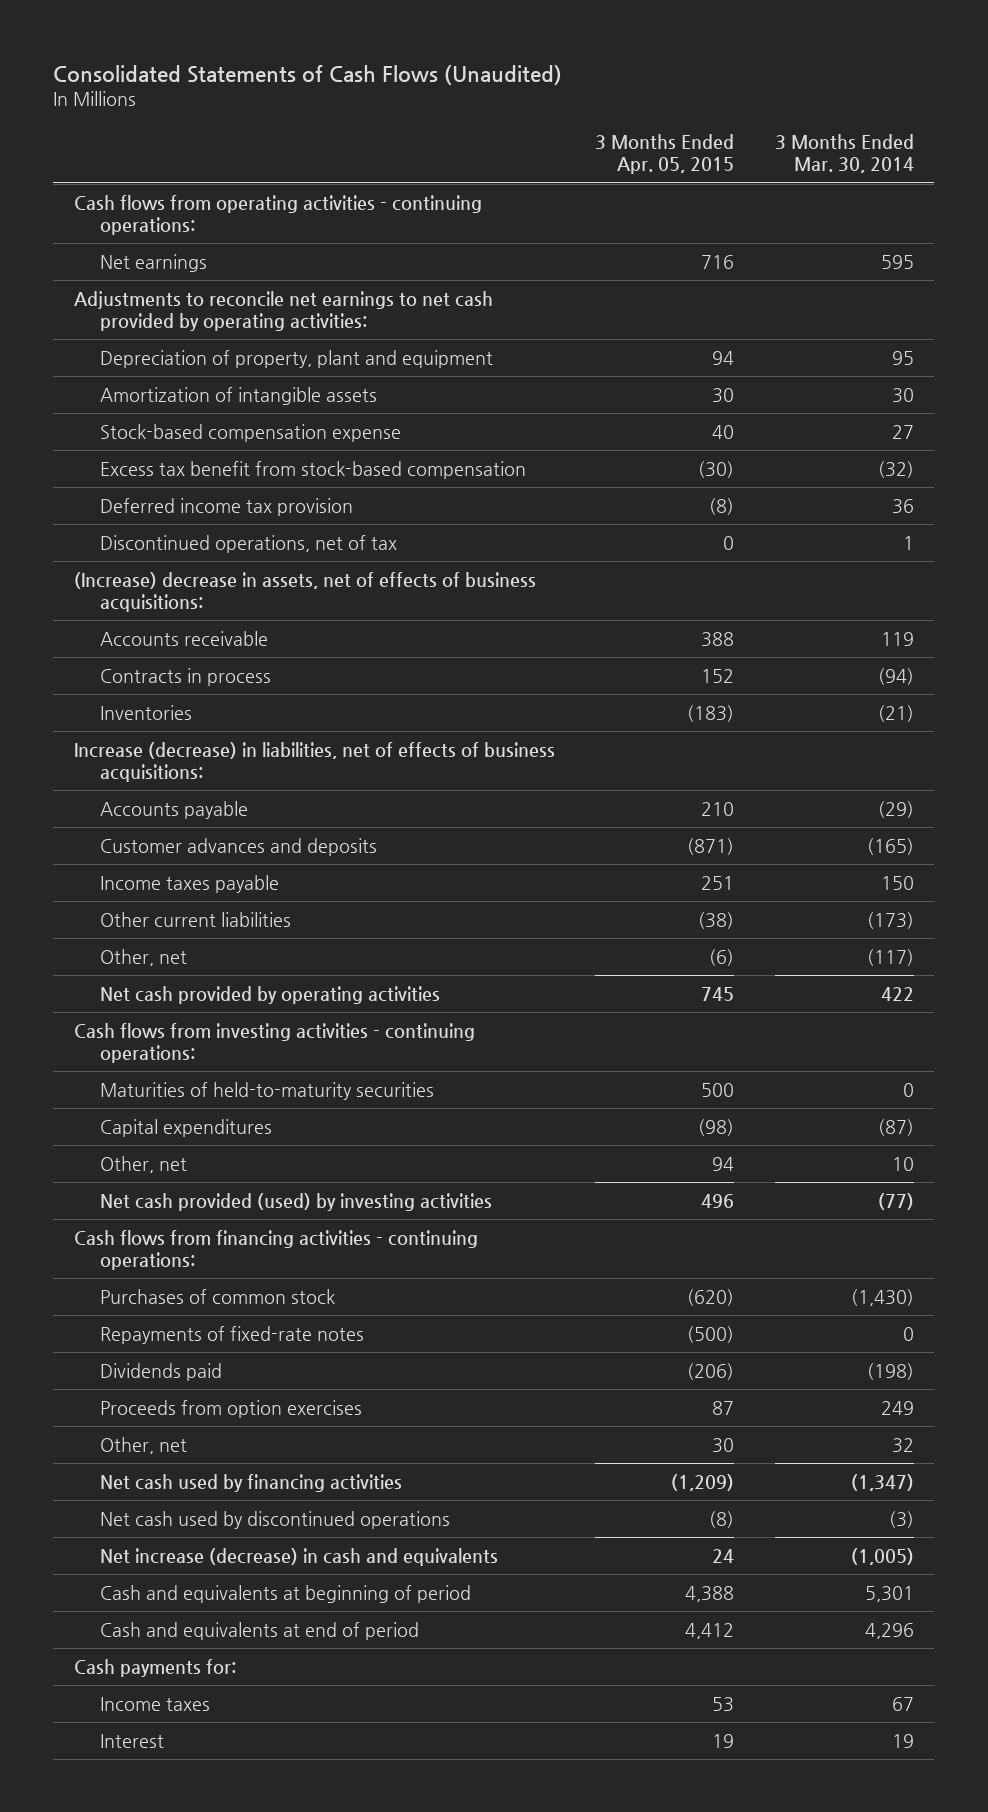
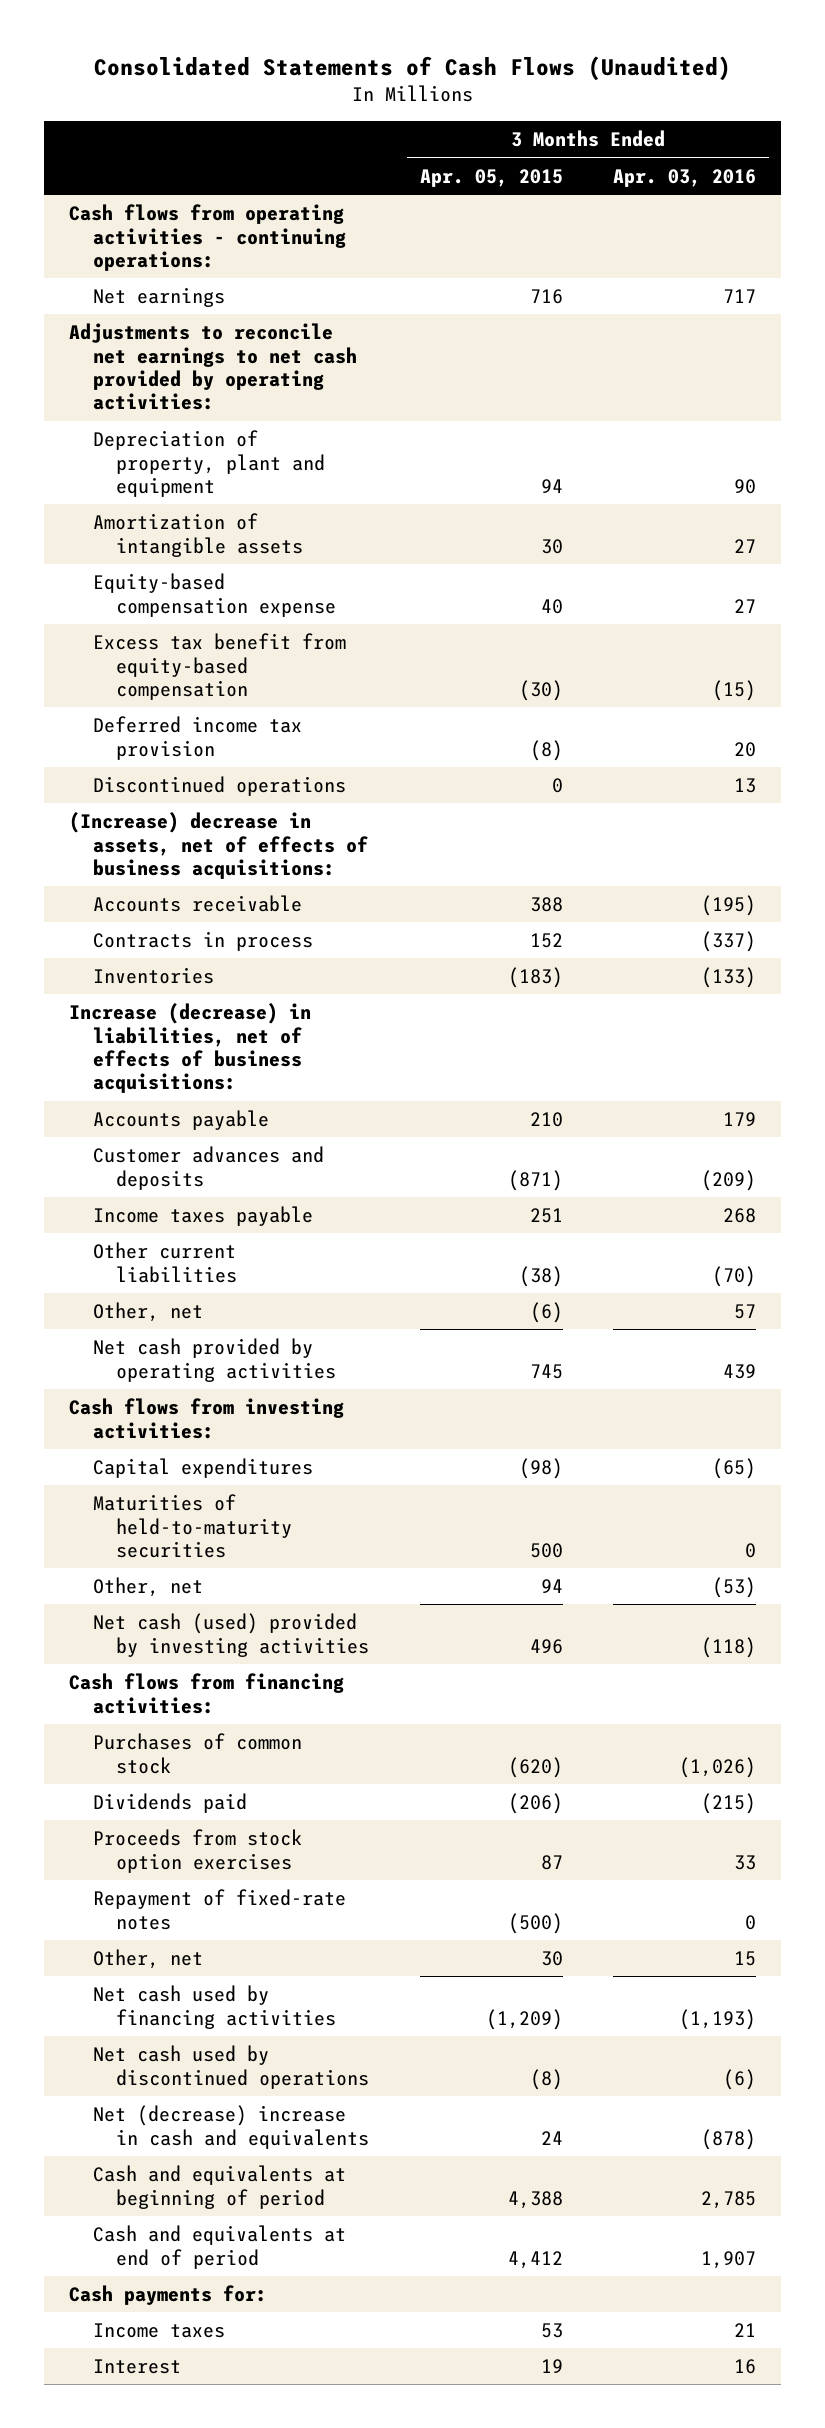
[775,133,915,174] 3 Months Ended Mar. 30, 2014 -> none
none -> [613,168,757,187] Apr. 03, 2016
[100,423,402,442] Stock-based compensation expense -> [92,573,337,617] Equity-based compensation expense
[100,460,527,479] Excess tax benefit from stock-based compensation -> [92,633,346,700] Excess tax benefit from equity-based compensation
[100,534,398,553] Discontinued operations, net of tax -> [92,776,346,797] Discontinued operations
[73,1022,475,1064] Cash flows from investing activities - continuing operations: -> [69,1398,345,1439] Cash flows from investing activities:
[100,1081,435,1100] Maturities of held-to-maturity securities -> [92,1494,293,1558] Maturities of held-to-maturity securities
[100,1192,493,1211] Net cash provided (used) by investing activities -> [92,1613,370,1657] Net cash (used) provided by investing activities
[73,1229,478,1271] Cash flows from financing activities - continuing operations: -> [69,1673,345,1714] Cash flows from financing activities:
[100,1325,365,1344] Repayments of fixed-rate notes -> none
[100,1399,363,1418] Proceeds from option exercises -> [92,1829,302,1873] Proceeds from stock option exercises
none -> [92,1889,346,1930] Repayment of fixed-rate notes
[100,1547,499,1566] Net increase (decrease) in cash and equivalents -> [92,2105,370,2149] Net (decrease) increase in cash and equivalents

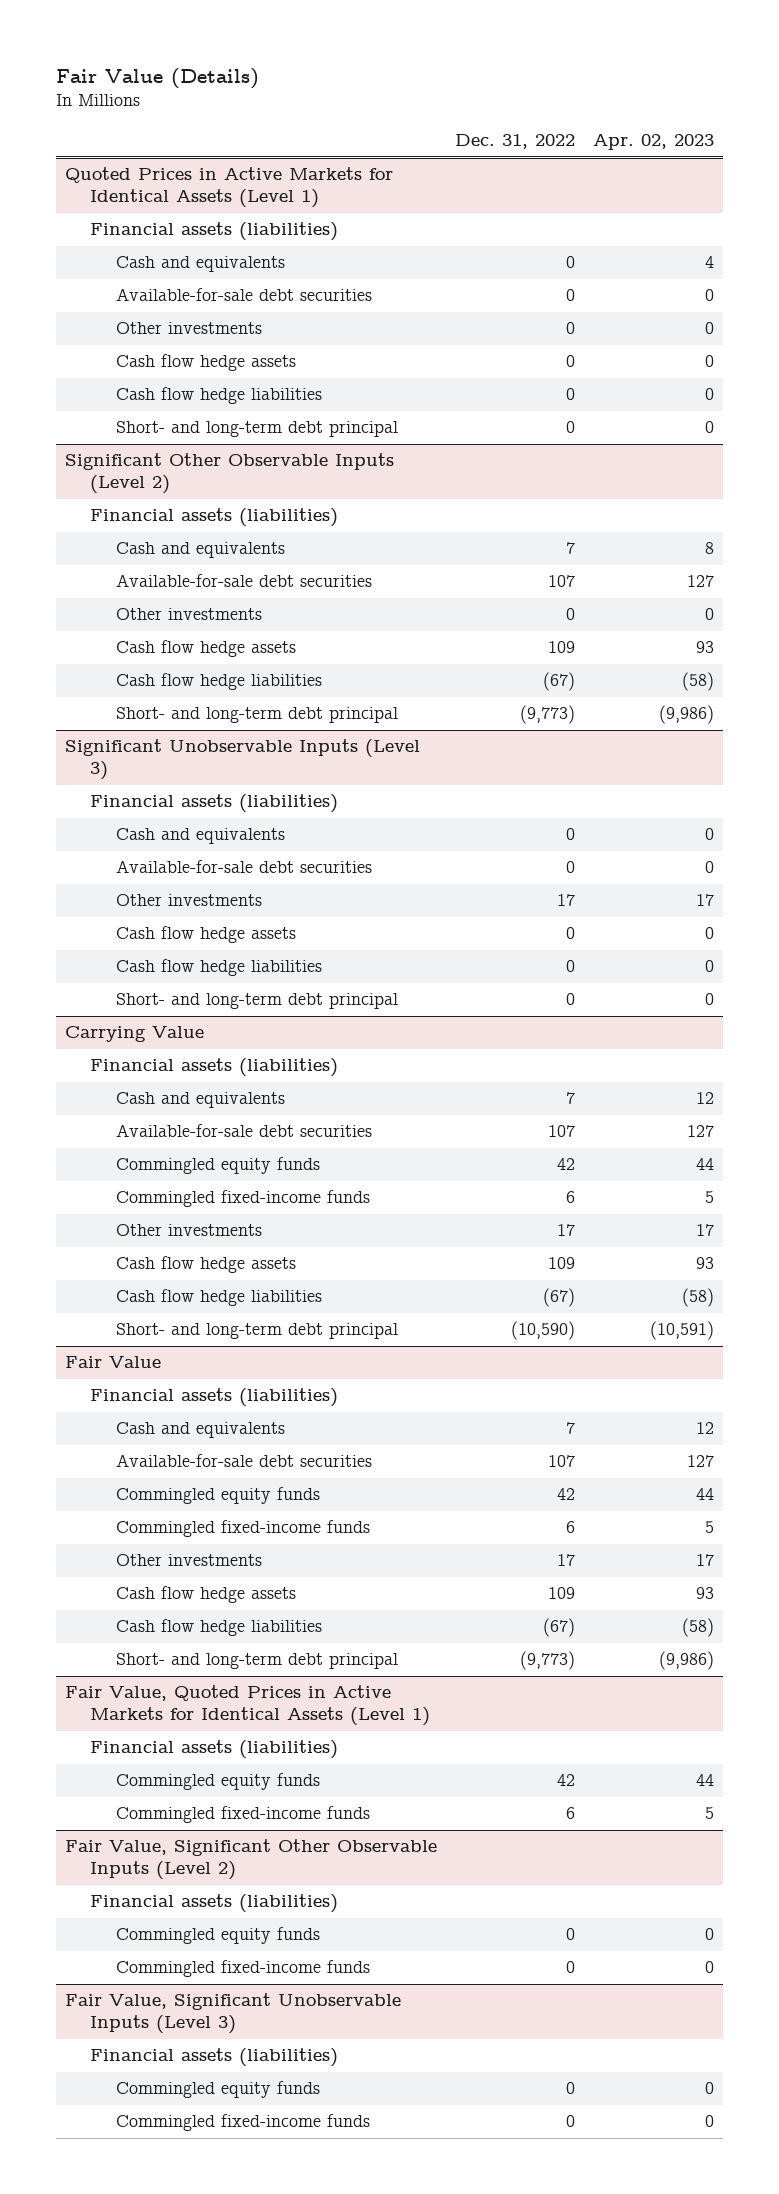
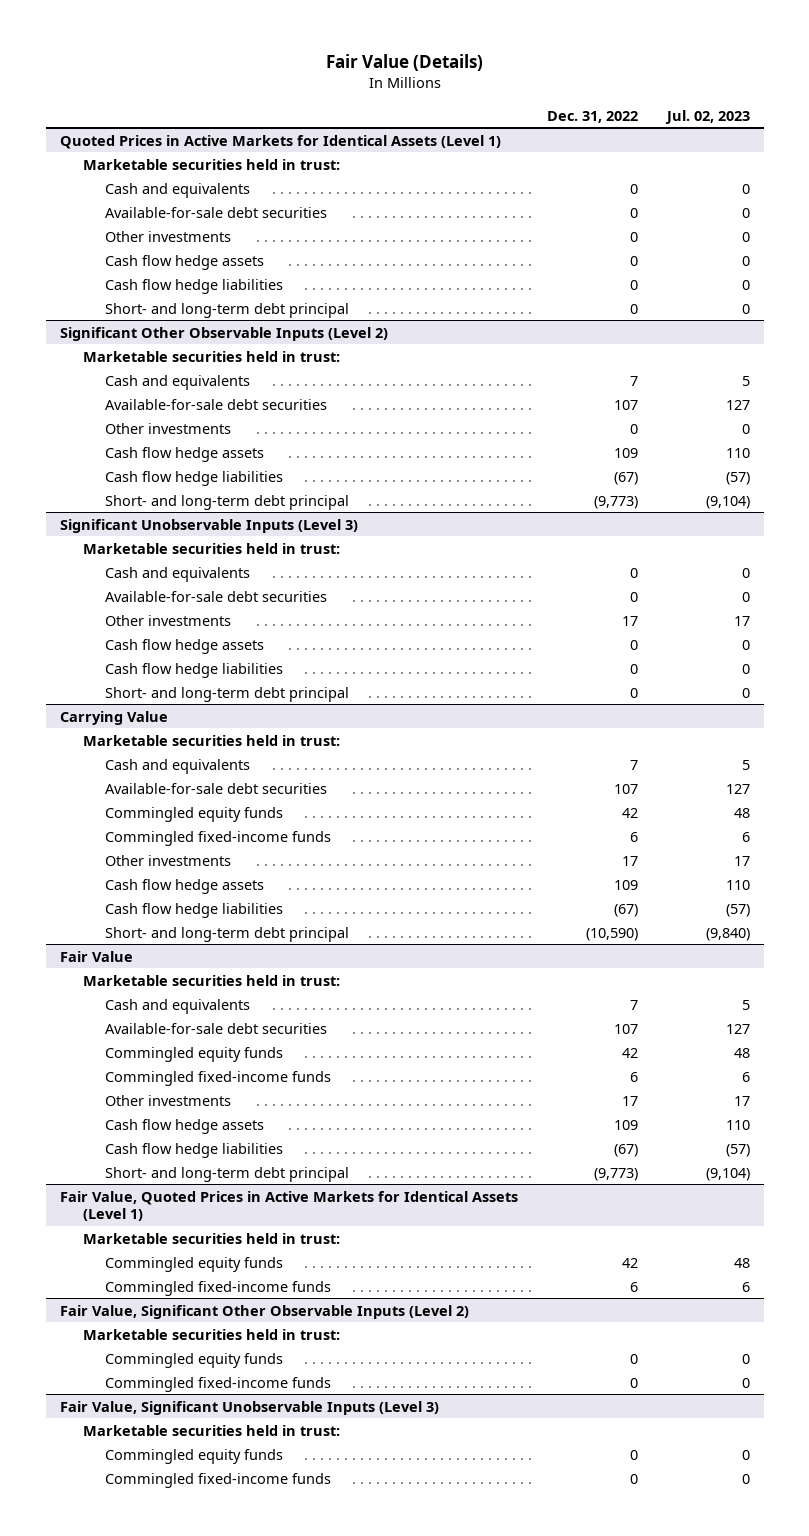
[593,134,715,151] Apr. 02, 2023 -> none
none -> [664,109,750,124] Jul. 02, 2023
[90,222,339,242] Financial assets (liabilities) -> [82,158,340,170] Marketable securities held in trust:
[90,508,339,528] Financial assets (liabilities) -> [82,350,340,362] Marketable securities held in trust:
[90,794,339,814] Financial assets (liabilities) -> [82,542,340,554] Marketable securities held in trust:
[90,1058,339,1078] Financial assets (liabilities) -> [82,734,340,746] Marketable securities held in trust:
[90,1388,339,1408] Financial assets (liabilities) -> [82,974,340,986] Marketable securities held in trust:
[90,1740,339,1760] Financial assets (liabilities) -> [82,1232,340,1244] Marketable securities held in trust:
[90,1894,339,1914] Financial assets (liabilities) -> [82,1328,340,1340] Marketable securities held in trust:
[90,2048,339,2068] Financial assets (liabilities) -> [82,1424,340,1436] Marketable securities held in trust:

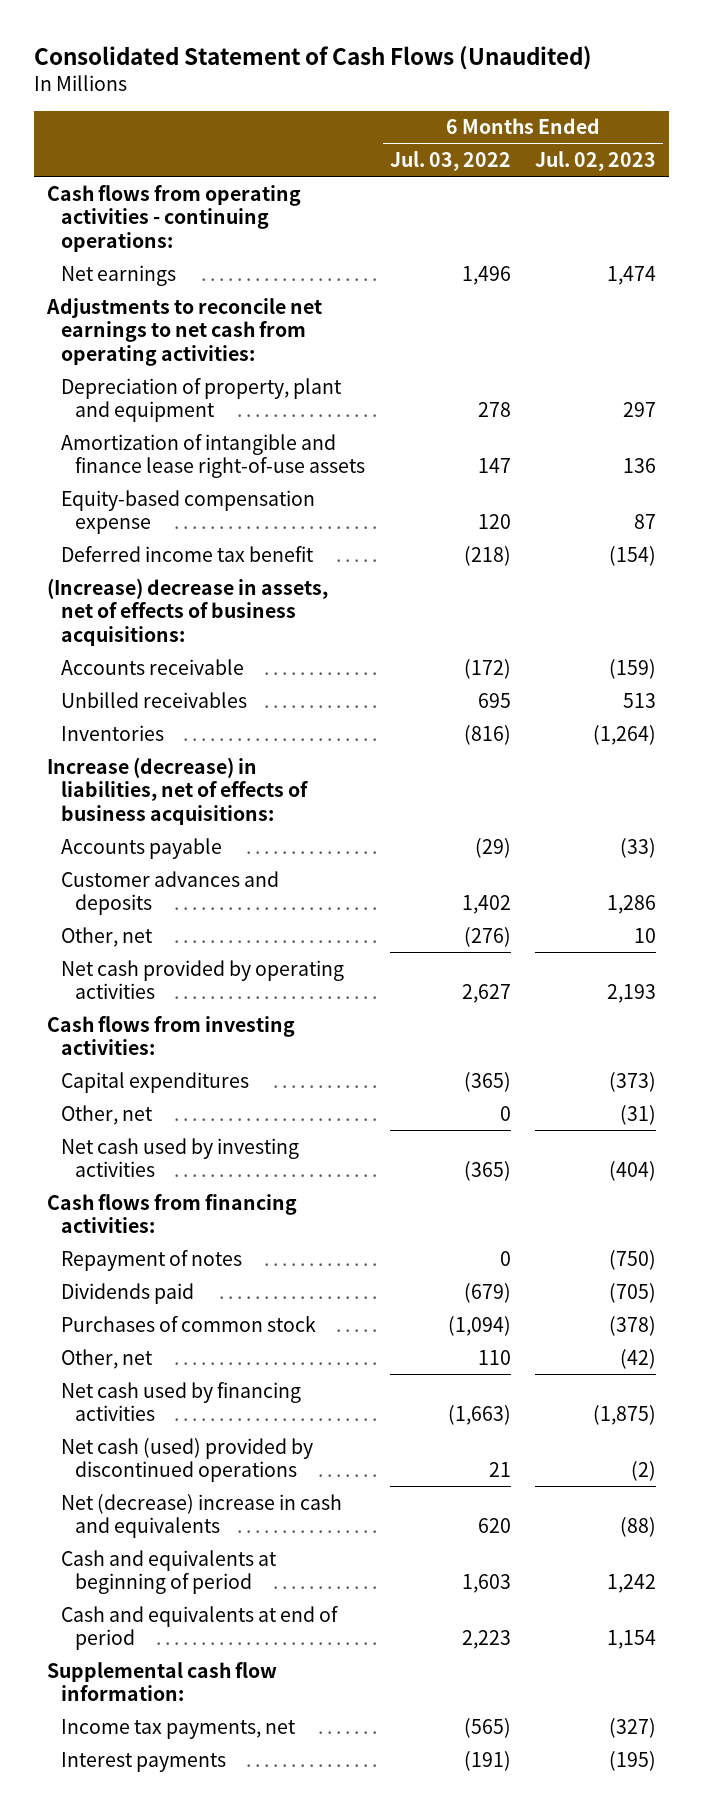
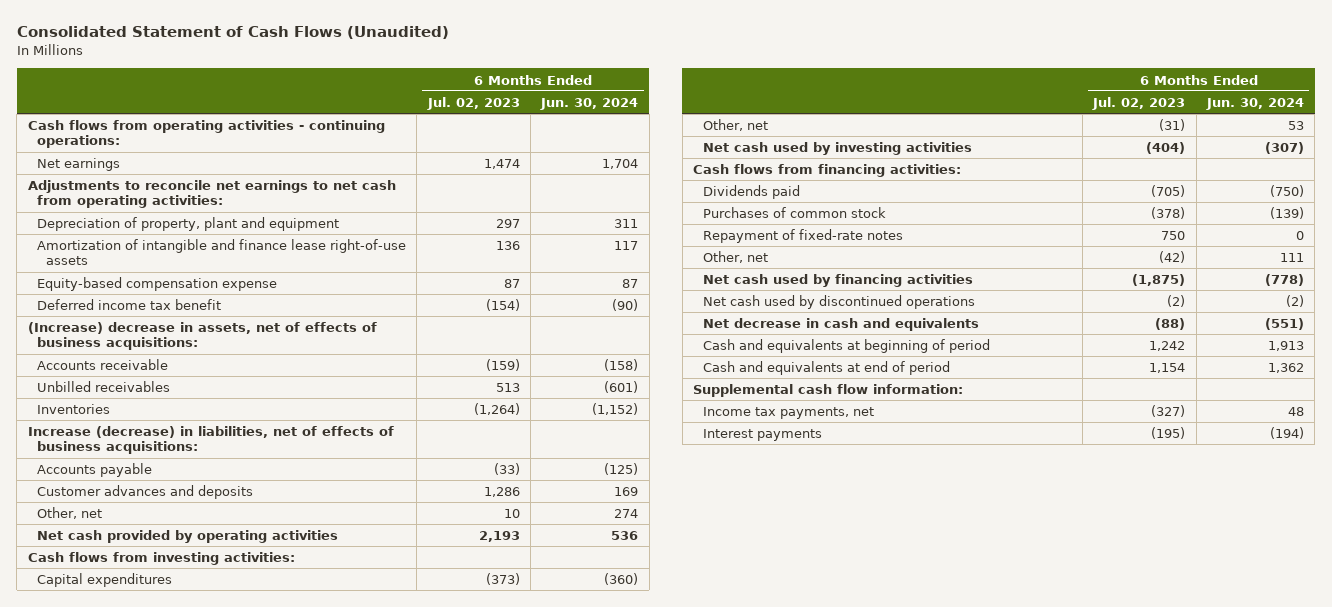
[389,151,511,172] Jul. 03, 2022 -> none
none -> [540,97,639,110] Jun. 30, 2024
[60,1249,242,1271] Repayment of notes -> none
none -> [702,229,903,244] Repayment of fixed-rate notes
[60,1437,313,1483] Net cash (used) provided by discontinued operations -> [702,295,975,310] Net cash used by discontinued operations
[60,1493,342,1539] Net (decrease) increase in cash and equivalents -> [702,318,979,332] Net decrease in cash and equivalents

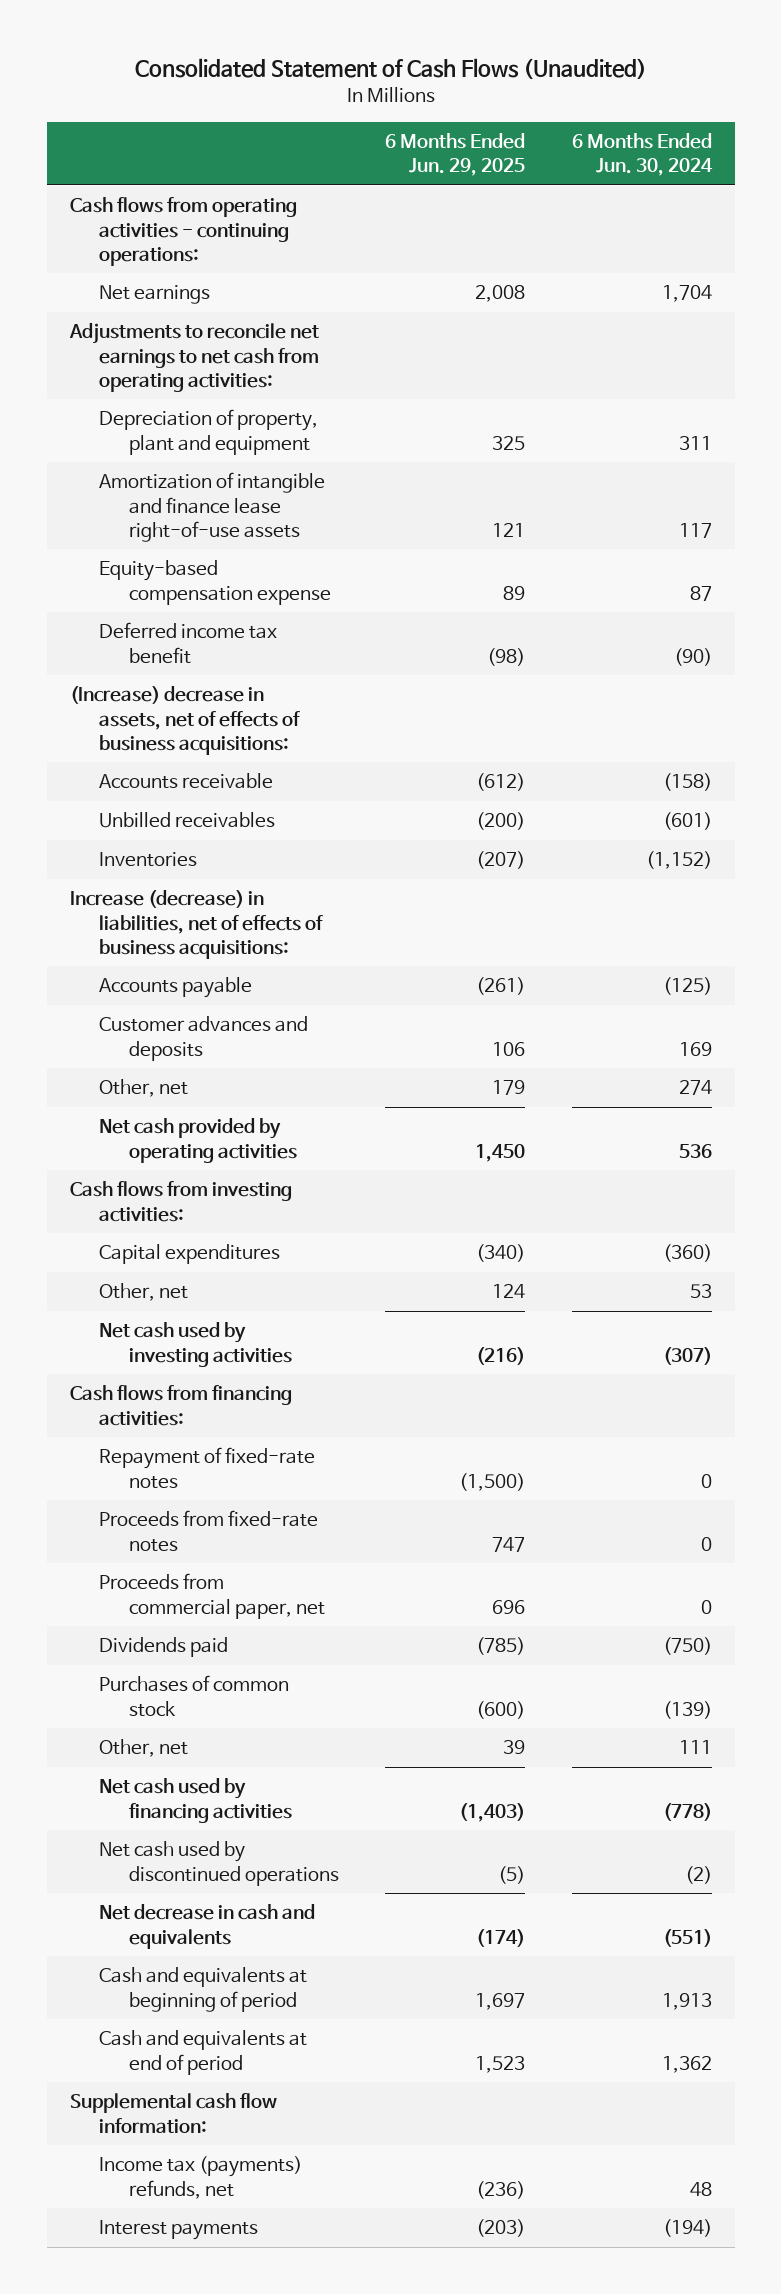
[426,96,520,110] Jul. 02, 2023 -> none
none -> [385,132,526,177] 6 Months Ended Jun. 29, 2025
[702,229,903,244] Repayment of fixed-rate notes -> [99,1447,316,1489] Repayment of fixed-rate notes
none -> [99,1510,319,1552] Proceeds from fixed-rate notes
none -> [99,1573,325,1619] Proceeds from commercial paper, net
[702,407,874,420] Income tax payments, net -> [99,2156,303,2199] Income tax (payments) refunds, net

